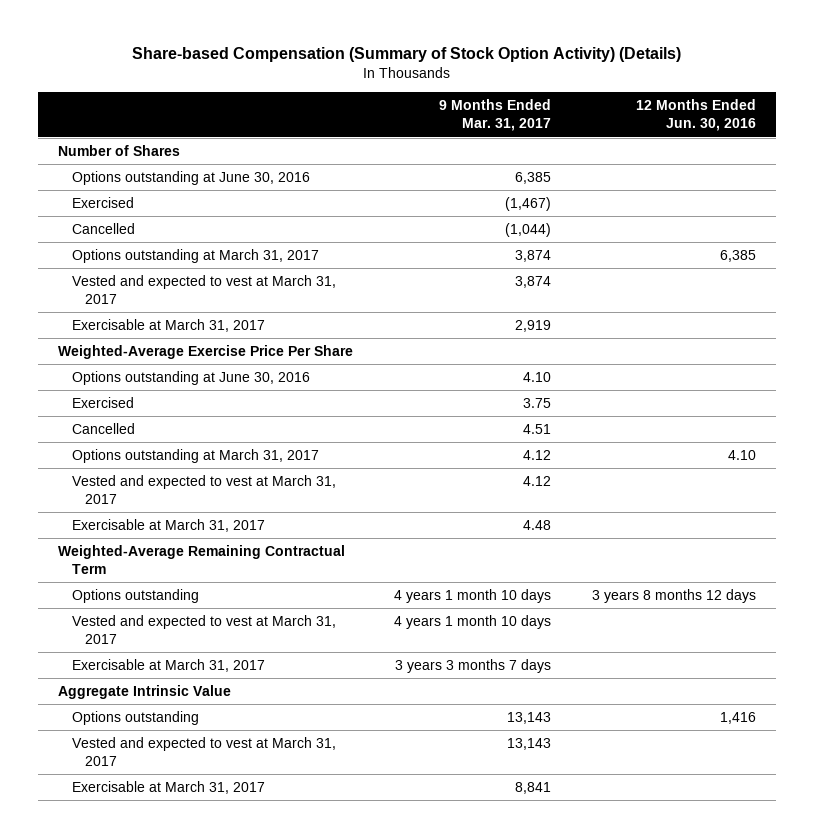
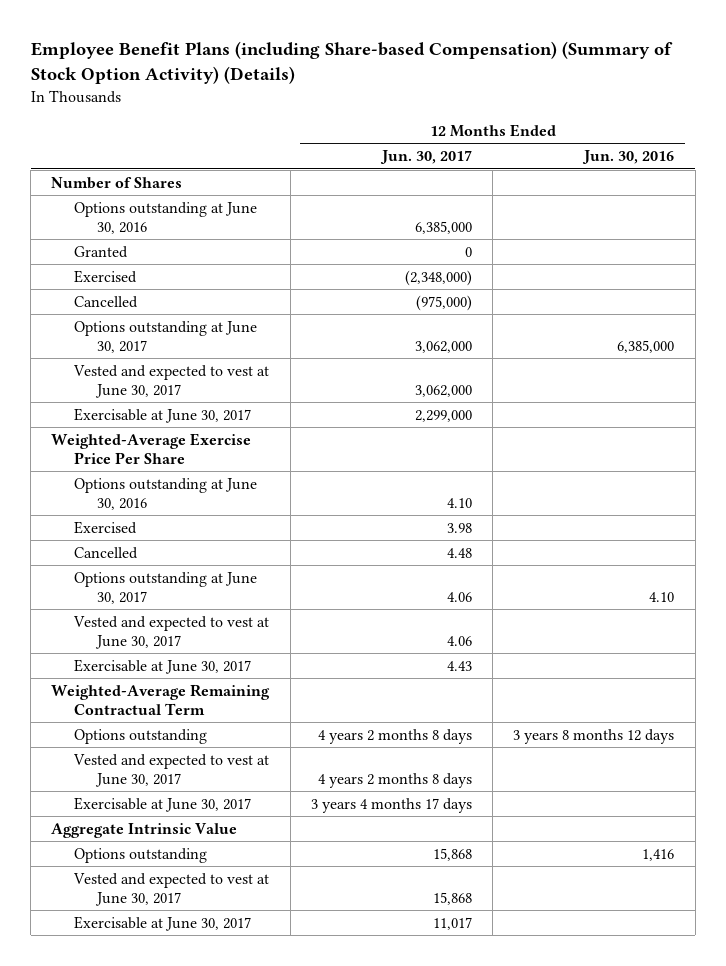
[131,47,681,63] Share-based Compensation (Summary of Stock Option Activity) (Details) -> [30,41,673,85] Employee Benefit Plans (including Share-based Compensation) (Summary of Stock Option Activity) (Details)
[438,99,551,132] 9 Months Ended Mar. 31, 2017 -> none
none -> [379,150,472,165] Jun. 30, 2017
none -> [74,245,129,258] Granted
[71,248,319,263] Options outstanding at March 31, 2017 -> [74,320,258,353] Options outstanding at June 30, 2017
[719,249,756,262] 6,385 -> [617,339,675,353] 6,385,000
[71,274,336,305] Vested and expected to vest at March 31, 2017 -> [73,364,270,398] Vested and expected to vest at June 30, 2017
[71,318,265,332] Exercisable at March 31, 2017 -> [74,407,252,423] Exercisable at June 30, 2017
[71,448,319,463] Options outstanding at March 31, 2017 -> [74,571,258,604] Options outstanding at June 30, 2017
[71,474,336,505] Vested and expected to vest at March 31, 2017 -> [73,615,270,649] Vested and expected to vest at June 30, 2017
[71,518,265,532] Exercisable at March 31, 2017 -> [74,658,252,674] Exercisable at June 30, 2017
[71,614,336,645] Vested and expected to vest at March 31, 2017 -> [73,753,270,787] Vested and expected to vest at June 30, 2017
[71,658,265,672] Exercisable at March 31, 2017 -> [74,796,252,812] Exercisable at June 30, 2017
[71,736,336,767] Vested and expected to vest at March 31, 2017 -> [73,872,270,906] Vested and expected to vest at June 30, 2017
[71,780,265,794] Exercisable at March 31, 2017 -> [74,915,252,931] Exercisable at June 30, 2017

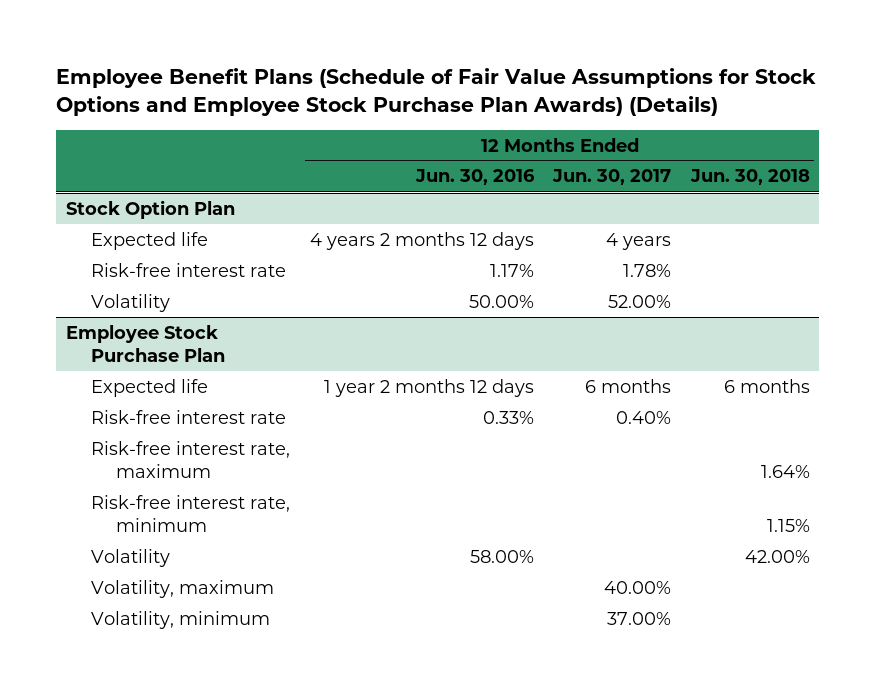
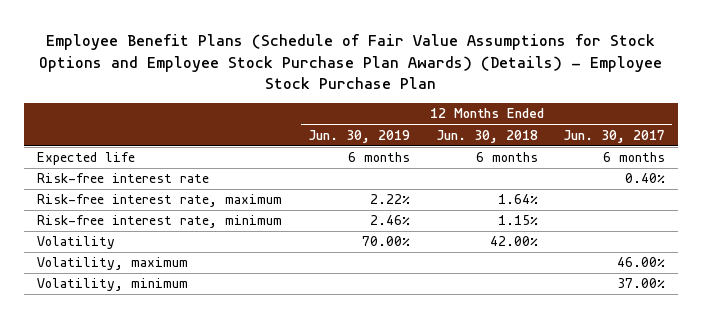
[56,68,817,116] Employee Benefit Plans (Schedule of Fair Value Assumptions for Stock Options and Employee Stock Purchase Plan Awards) (Details) -> [39,33,663,90] Employee Benefit Plans (Schedule of Fair Value Assumptions for Stock Options and Employee Stock Purchase Plan Awards) (Details) - Employee Stock Purchase Plan
[414,169,535,186] Jun. 30, 2016 -> none
none -> [307,129,410,143] Jun. 30, 2019
[66,199,236,219] Stock Option Plan -> none
[91,231,209,250] Expected life -> none
[91,262,287,277] Risk-free interest rate -> none
[91,293,171,312] Volatility -> none
[66,324,226,362] Employee Stock Purchase Plan -> none
[604,580,672,594] 40.00% -> [617,257,666,268] 46.00%

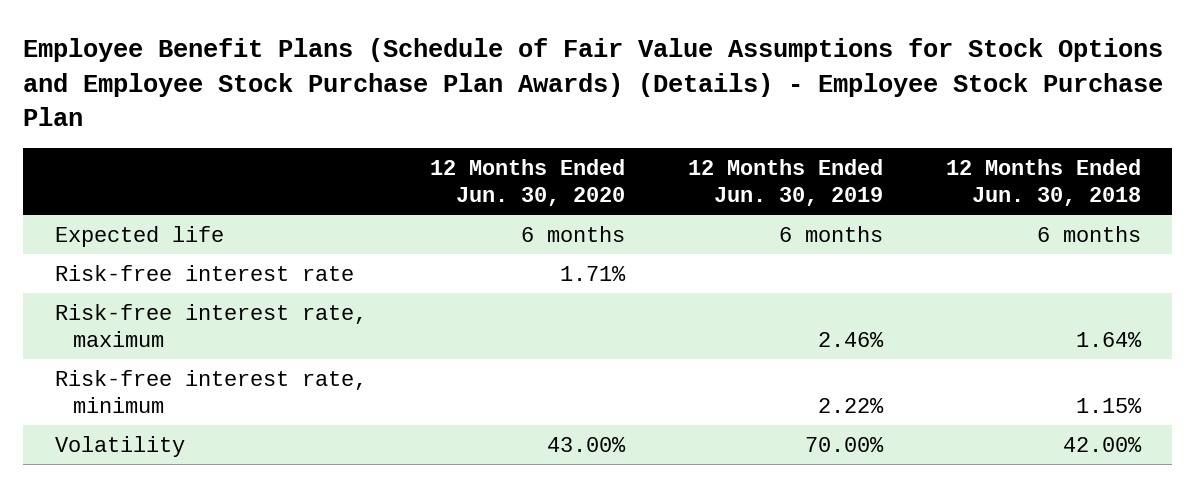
[563,129,666,143] Jun. 30, 2017 -> none
none -> [429,158,625,207] 12 Months Ended Jun. 30, 2020
[369,194,410,205] 2.22% -> [817,332,884,348] 2.46%
[369,215,410,226] 2.46% -> [817,398,884,414] 2.22%
[37,257,189,271] Volatility, maximum -> none
[37,278,189,292] Volatility, minimum -> none

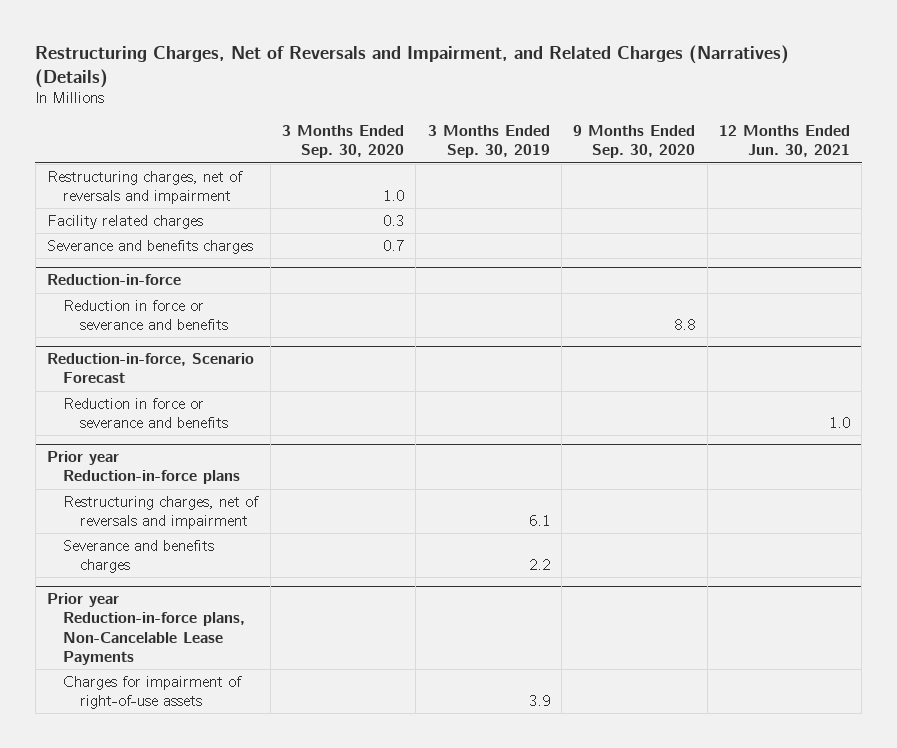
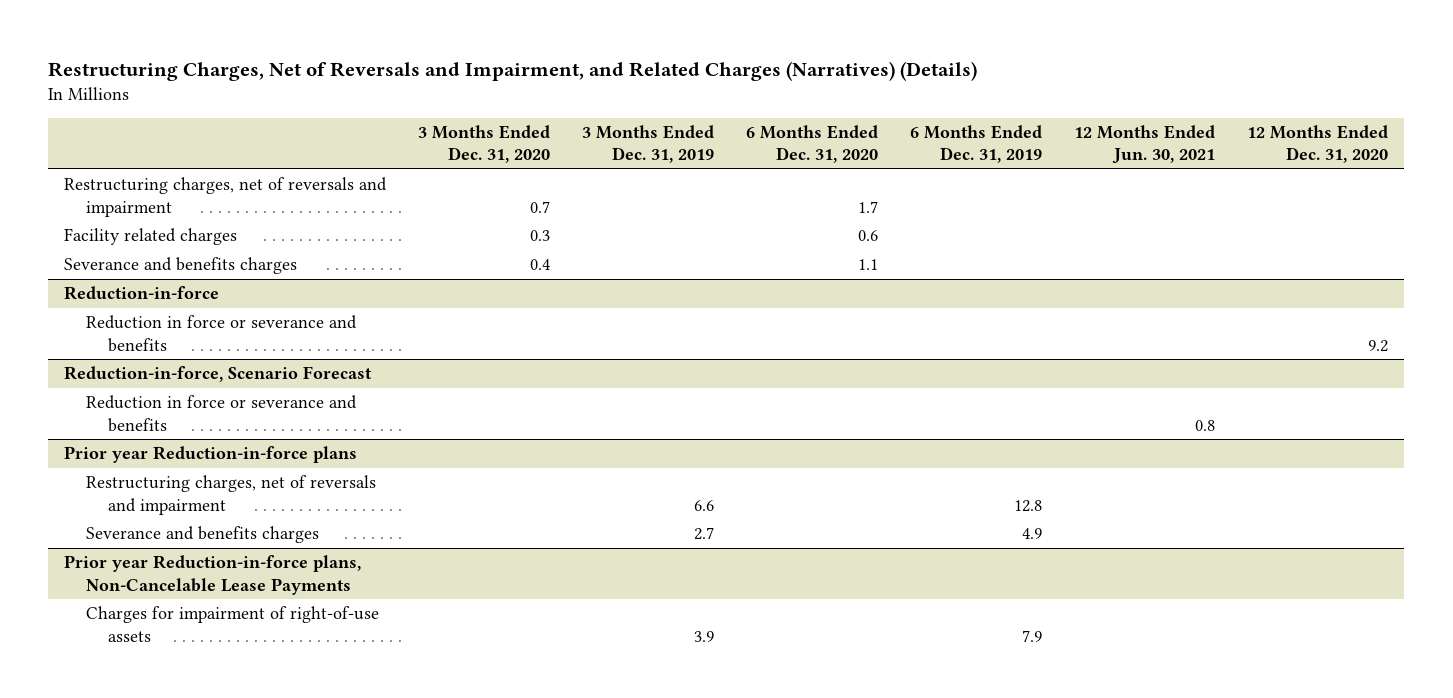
[282,125,405,159] 3 Months Ended Sep. 30, 2020 -> none
[427,125,550,159] 3 Months Ended Sep. 30, 2019 -> none
[573,125,696,159] 9 Months Ended Sep. 30, 2020 -> none
none -> [418,124,551,164] 3 Months Ended Dec. 31, 2020
none -> [582,124,715,164] 3 Months Ended Dec. 31, 2019
none -> [746,124,879,164] 6 Months Ended Dec. 31, 2020
none -> [910,124,1043,164] 6 Months Ended Dec. 31, 2019
none -> [1247,124,1389,164] 12 Months Ended Dec. 31, 2020
[829,416,851,428] 1.0 -> [1195,419,1216,431] 0.8

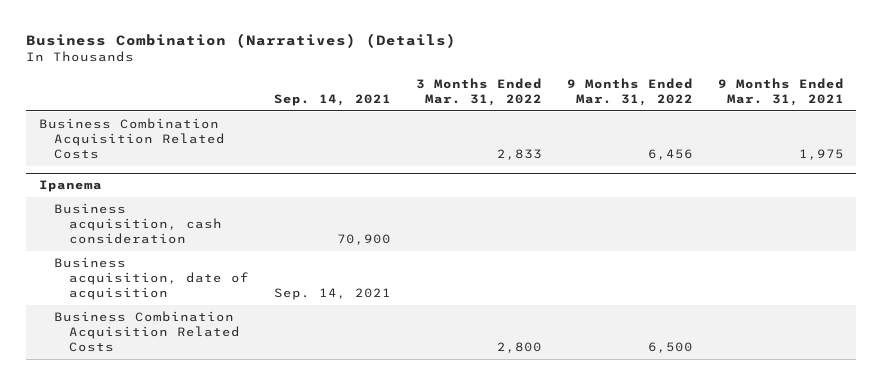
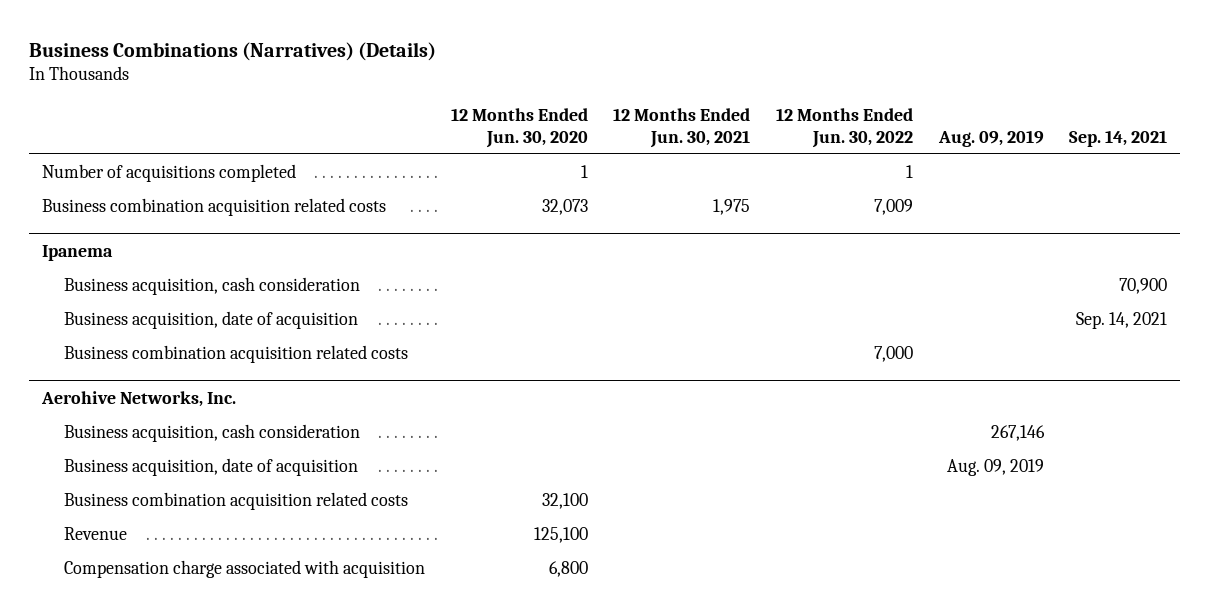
[26,32,457,48] Business Combination (Narratives) (Details) -> [29,41,437,61] Business Combinations (Narratives) (Details)
[415,78,542,107] 3 Months Ended Mar. 31, 2022 -> none
[566,78,693,107] 9 Months Ended Mar. 31, 2022 -> none
[717,78,844,107] 9 Months Ended Mar. 31, 2021 -> none
none -> [450,107,588,148] 12 Months Ended Jun. 30, 2020
none -> [613,107,751,148] 12 Months Ended Jun. 30, 2021
none -> [776,107,914,148] 12 Months Ended Jun. 30, 2022
none -> [937,129,1044,147] Aug. 09, 2019
none -> [42,164,297,183] Number of acquisitions completed
[38,117,225,160] Business Combination Acquisition Related Costs -> [42,198,387,217] Business combination acquisition related costs
[53,310,240,353] Business Combination Acquisition Related Costs -> [63,345,408,364] Business combination acquisition related costs
none -> [41,390,237,407] Aerohive Networks, Inc.
none -> [63,424,360,443] Business acquisition, cash consideration
none -> [63,458,358,477] Business acquisition, date of acquisition
none -> [63,492,408,511] Business combination acquisition related costs
none -> [63,527,127,541] Revenue
none -> [63,560,425,579] Compensation charge associated with acquisition

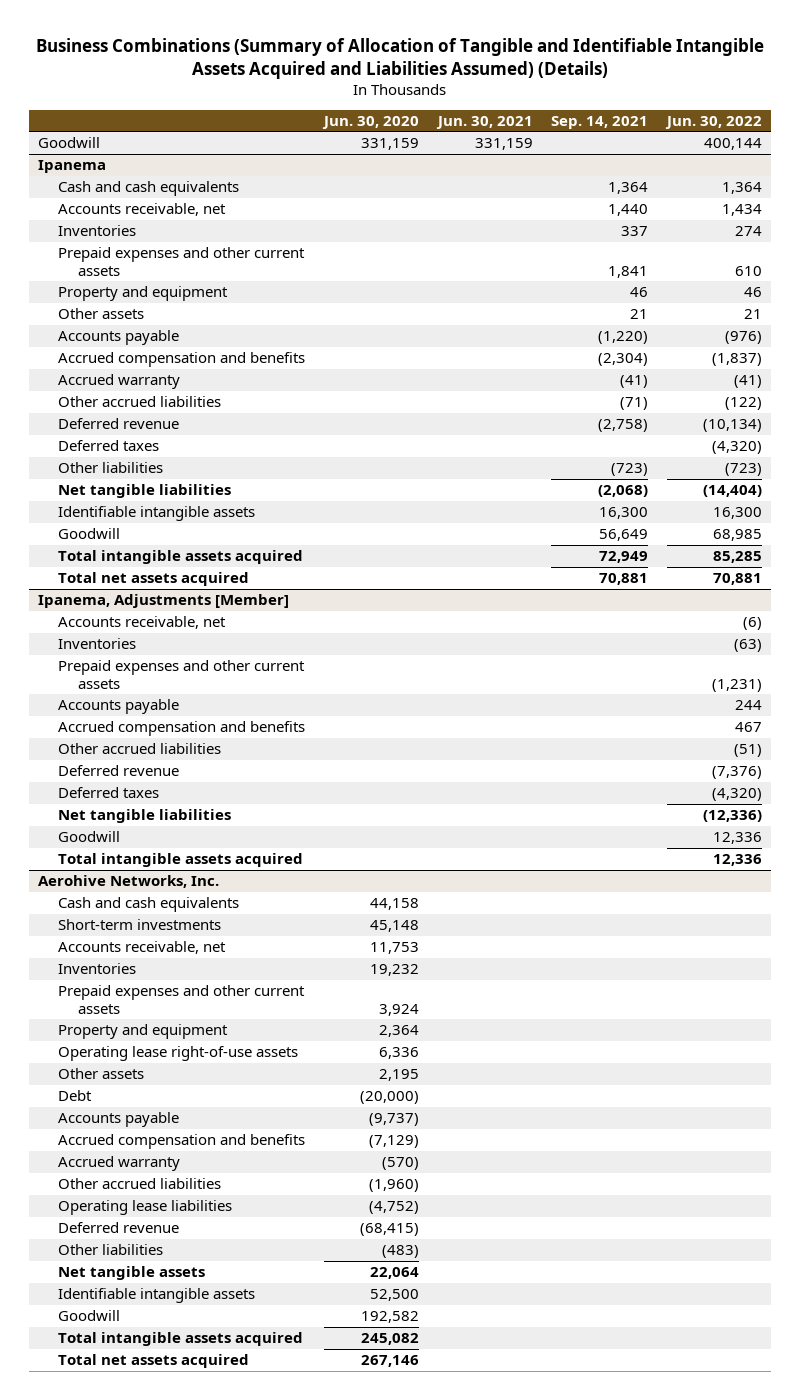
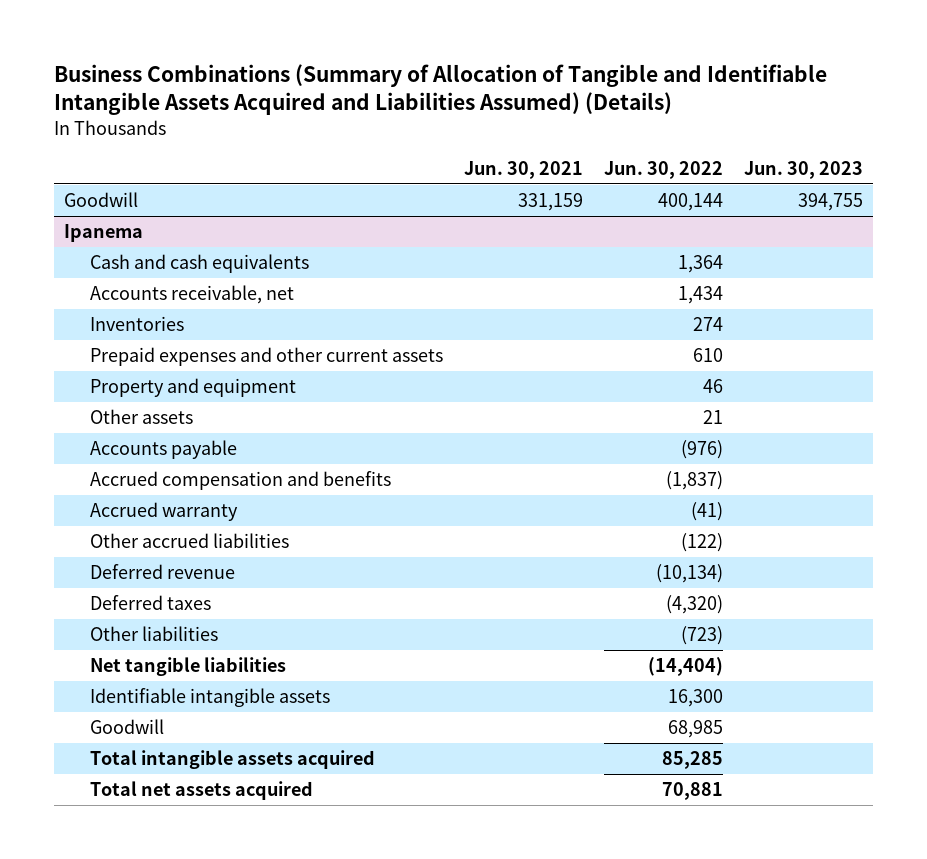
[321,115,419,129] Jun. 30, 2020 -> none
[551,115,649,129] Sep. 14, 2021 -> none
none -> [743,161,863,180] Jun. 30, 2023
[38,594,290,609] Ipanema, Adjustments [Member] -> none
[58,616,227,630] Accounts receivable, net -> none
[58,638,137,650] Inventories -> none
[58,660,306,689] Prepaid expenses and other current assets -> none
[58,699,180,715] Accounts payable -> none
[58,721,306,737] Accrued compensation and benefits -> none
[58,743,222,755] Other accrued liabilities -> none
[58,765,180,777] Deferred revenue -> none
[58,787,160,799] Deferred taxes -> none
[58,809,232,824] Net tangible liabilities -> none
[58,831,121,843] Goodwill -> none
[58,853,304,868] Total intangible assets acquired -> none
[38,875,220,889] Aerohive Networks, Inc. -> none
[58,897,240,913] Cash and cash equivalents -> none
[58,919,222,931] Short-term investments -> none
[58,941,227,955] Accounts receivable, net -> none
[58,963,137,975] Inventories -> none
[58,985,306,1014] Prepaid expenses and other current assets -> none
[58,1024,229,1040] Property and equipment -> none
[58,1046,299,1062] Operating lease right-of-use assets -> none
[58,1068,145,1080] Other assets -> none
[58,1090,93,1102] Debt -> none
[58,1112,180,1128] Accounts payable -> none
[58,1134,306,1150] Accrued compensation and benefits -> none
[58,1156,181,1172] Accrued warranty -> none
[58,1178,222,1190] Other accrued liabilities -> none
[58,1200,233,1216] Operating lease liabilities -> none
[58,1222,180,1234] Deferred revenue -> none
[58,1244,164,1256] Other liabilities -> none
[58,1266,206,1281] Net tangible assets -> none
[58,1288,256,1304] Identifiable intangible assets -> none
[58,1310,121,1322] Goodwill -> none
[58,1332,304,1347] Total intangible assets acquired -> none
[58,1354,250,1369] Total net assets acquired -> none

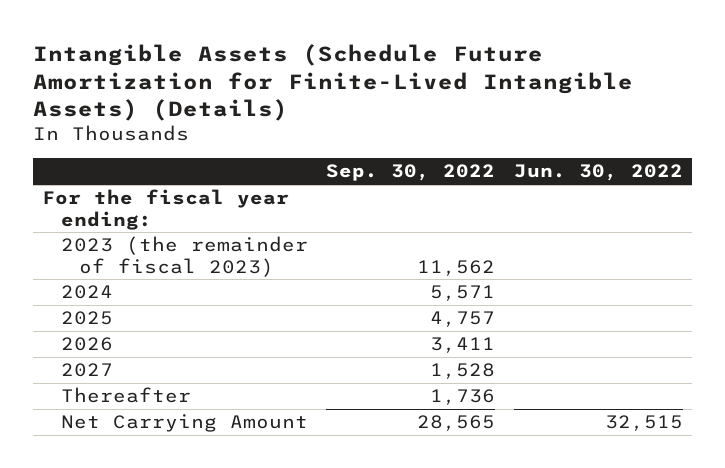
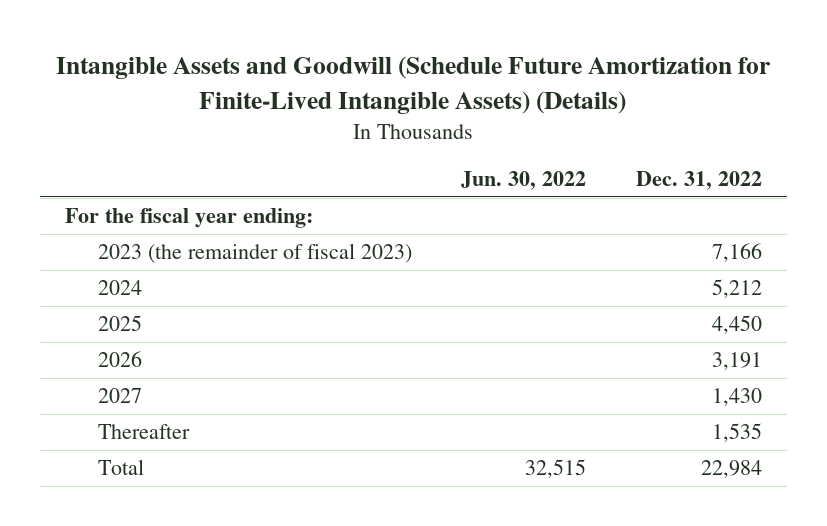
[33,43,634,122] Intangible Assets (Schedule Future Amortization for Finite-Lived Intangible Assets) (Details) -> [56,56,772,114] Intangible Assets and Goodwill (Schedule Future Amortization for Finite-Lived Intangible Assets) (Details)
[326,164,496,182] Sep. 30, 2022 -> none
none -> [635,170,762,190] Dec. 31, 2022
[60,414,308,433] Net Carrying Amount -> [97,459,144,476] Total

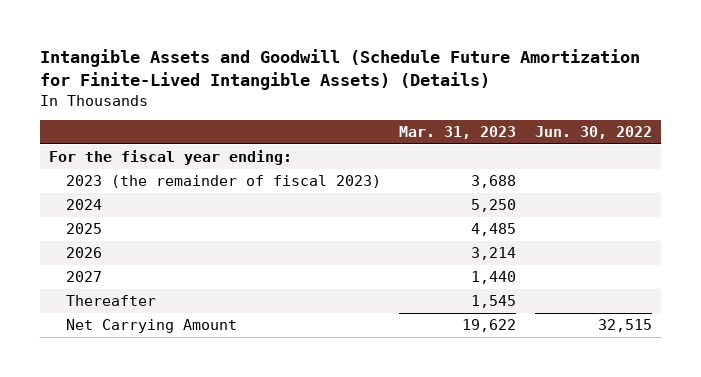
[635,170,762,190] Dec. 31, 2022 -> none
none -> [399,126,517,140] Mar. 31, 2023
[97,459,144,476] Total -> [66,319,238,334] Net Carrying Amount

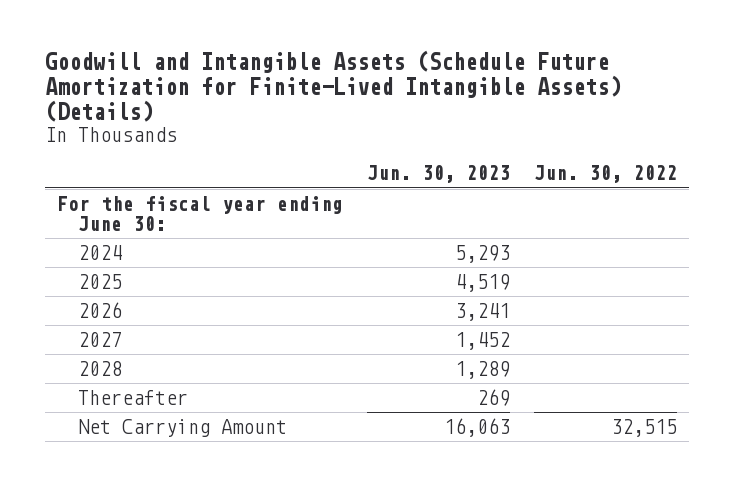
[40,49,641,90] Intangible Assets and Goodwill (Schedule Future Amortization for Finite-Lived Intangible Assets) (Details) -> [45,50,622,123] Goodwill and Intangible Assets (Schedule Future Amortization for Finite-Lived Intangible Assets) (Details)
[399,126,517,140] Mar. 31, 2023 -> none
none -> [366,165,510,184] Jun. 30, 2023
[66,175,382,189] 2023 (the remainder of fiscal 2023) -> none
[49,150,293,166] For the fiscal year ending: -> [57,195,344,232] For the fiscal year ending June 30:
none -> [78,360,123,376] 2028

